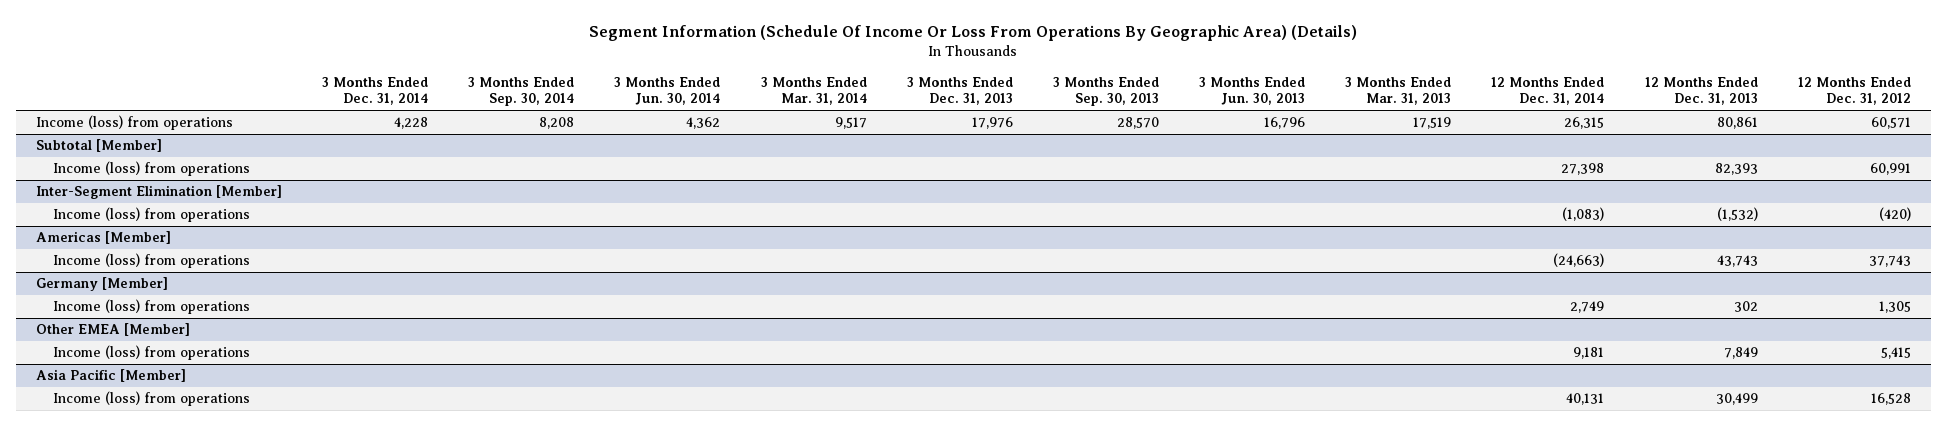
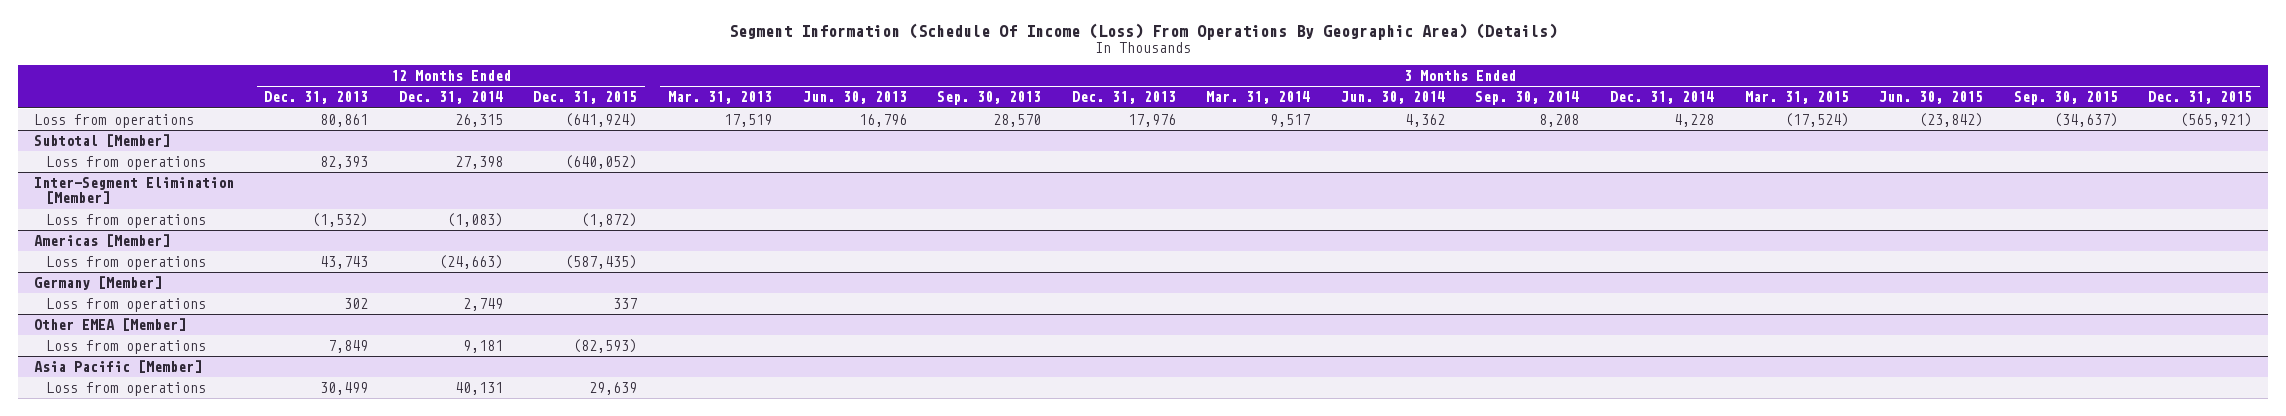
[589,25,1358,42] Segment Information (Schedule Of Income Or Loss From Operations By Geographic Area) (Details) -> [728,22,1557,40] Segment Information (Schedule Of Income (Loss) From Operations By Geographic Area) (Details)
[1797,76,1911,106] 12 Months Ended Dec. 31, 2012 -> none
none -> [533,91,638,105] Dec. 31, 2015
none -> [1744,91,1849,105] Mar. 31, 2015
none -> [1879,91,1984,105] Jun. 30, 2015
none -> [2013,91,2118,106] Sep. 30, 2015
none -> [2148,91,2253,105] Dec. 31, 2015
[35,115,233,131] Income (loss) from operations -> [33,114,194,129] Loss from operations
[52,161,250,177] Income (loss) from operations -> [46,156,207,171] Loss from operations
[52,207,250,223] Income (loss) from operations -> [46,214,207,229] Loss from operations
[52,253,250,269] Income (loss) from operations -> [46,256,207,271] Loss from operations
[52,299,250,315] Income (loss) from operations -> [46,298,207,313] Loss from operations
[52,345,250,361] Income (loss) from operations -> [46,340,207,355] Loss from operations
[52,391,250,407] Income (loss) from operations -> [46,382,207,397] Loss from operations

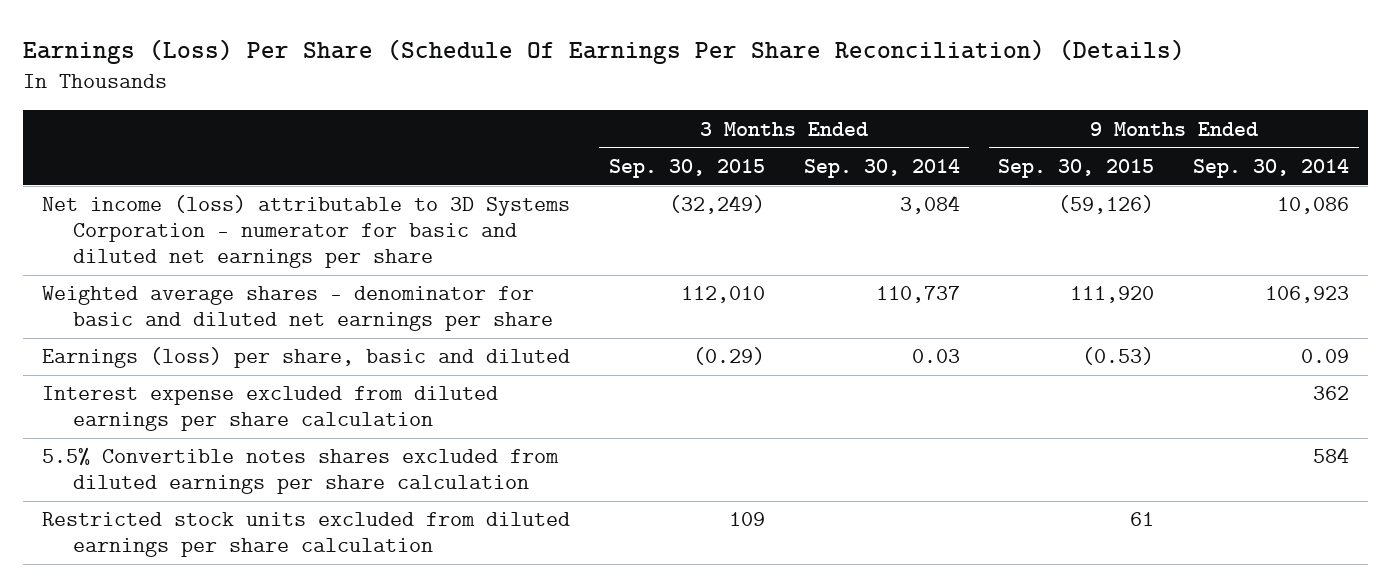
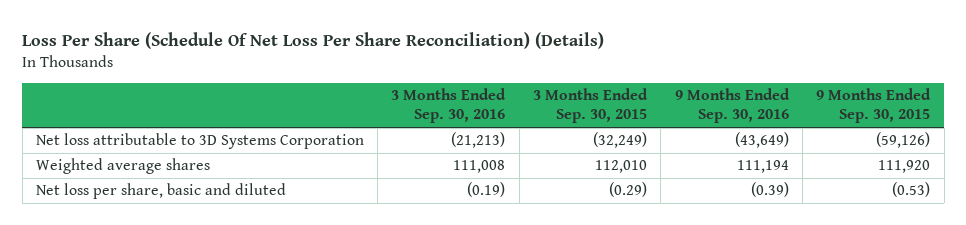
[22,38,1185,64] Earnings (Loss) Per Share (Schedule Of Earnings Per Share Reconciliation) (Details) -> [22,32,605,50] Loss Per Share (Schedule Of Net Loss Per Share Reconciliation) (Details)
[803,158,960,178] Sep. 30, 2014 -> none
[1193,158,1350,178] Sep. 30, 2014 -> none
none -> [391,88,507,124] 3 Months Ended Sep. 30, 2016
none -> [674,88,790,124] 9 Months Ended Sep. 30, 2016
[42,386,499,432] Interest expense excluded from diluted earnings per share calculation -> none
[42,447,560,495] 5.5% Convertible notes shares excluded from diluted earnings per share calculation -> none
[42,512,571,558] Restricted stock units excluded from diluted earnings per share calculation -> none
[42,195,571,269] Net income (loss) attributable to 3D Systems Corporation - numerator for basic and diluted net earnings per share -> [35,133,364,150] Net loss attributable to 3D Systems Corporation
[42,286,554,332] Weighted average shares - denominator for basic and diluted net earnings per share -> [35,158,210,175] Weighted average shares
[42,347,571,369] Earnings (loss) per share, basic and diluted -> [35,183,286,200] Net loss per share, basic and diluted

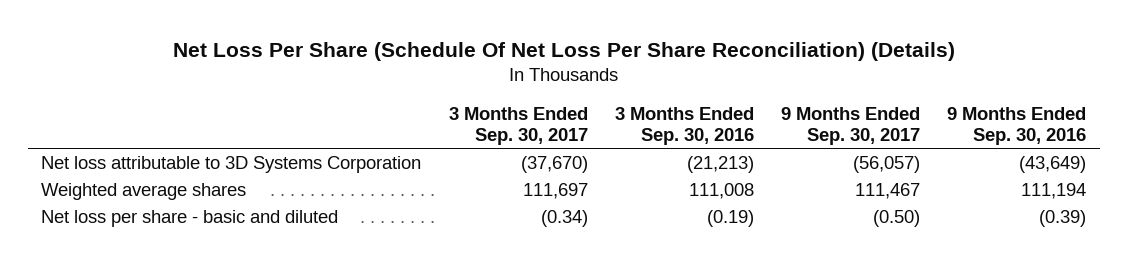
[22,32,605,50] Loss Per Share (Schedule Of Net Loss Per Share Reconciliation) (Details) -> [172,41,955,61] Net Loss Per Share (Schedule Of Net Loss Per Share Reconciliation) (Details)
[533,88,649,124] 3 Months Ended Sep. 30, 2015 -> none
[816,88,932,124] 9 Months Ended Sep. 30, 2015 -> none
none -> [448,106,588,146] 3 Months Ended Sep. 30, 2017
none -> [780,106,920,146] 9 Months Ended Sep. 30, 2017
[35,183,286,200] Net loss per share, basic and diluted -> [41,209,339,227] Net loss per share - basic and diluted

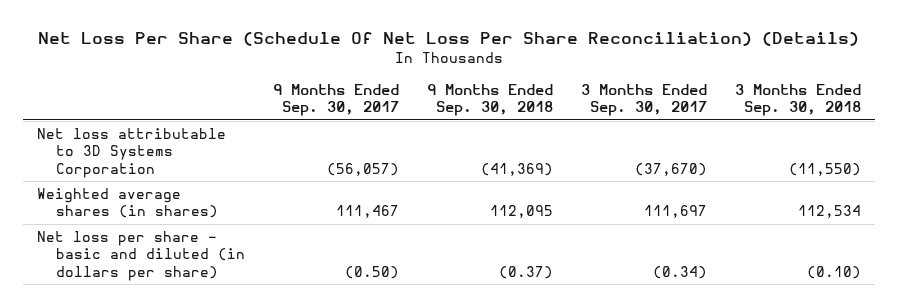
[614,106,754,146] 3 Months Ended Sep. 30, 2016 -> none
[947,106,1087,146] 9 Months Ended Sep. 30, 2016 -> none
none -> [426,83,553,117] 9 Months Ended Sep. 30, 2018
none -> [734,83,861,117] 3 Months Ended Sep. 30, 2018
[41,182,247,200] Weighted average shares -> [36,187,218,219] Weighted average shares (in shares)
[41,209,339,227] Net loss per share - basic and diluted -> [36,230,245,282] Net loss per share - basic and diluted (in dollars per share)

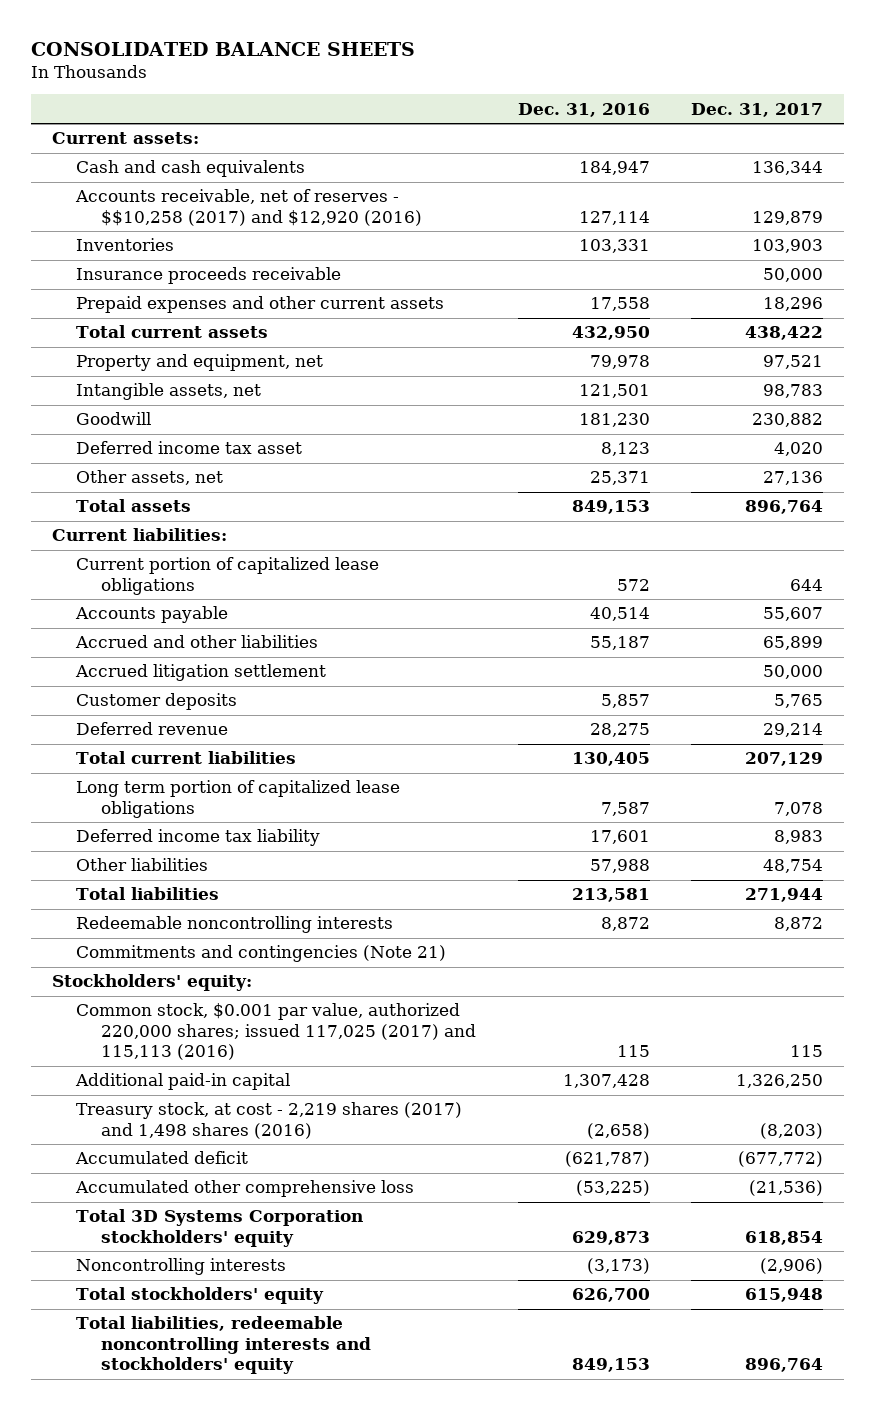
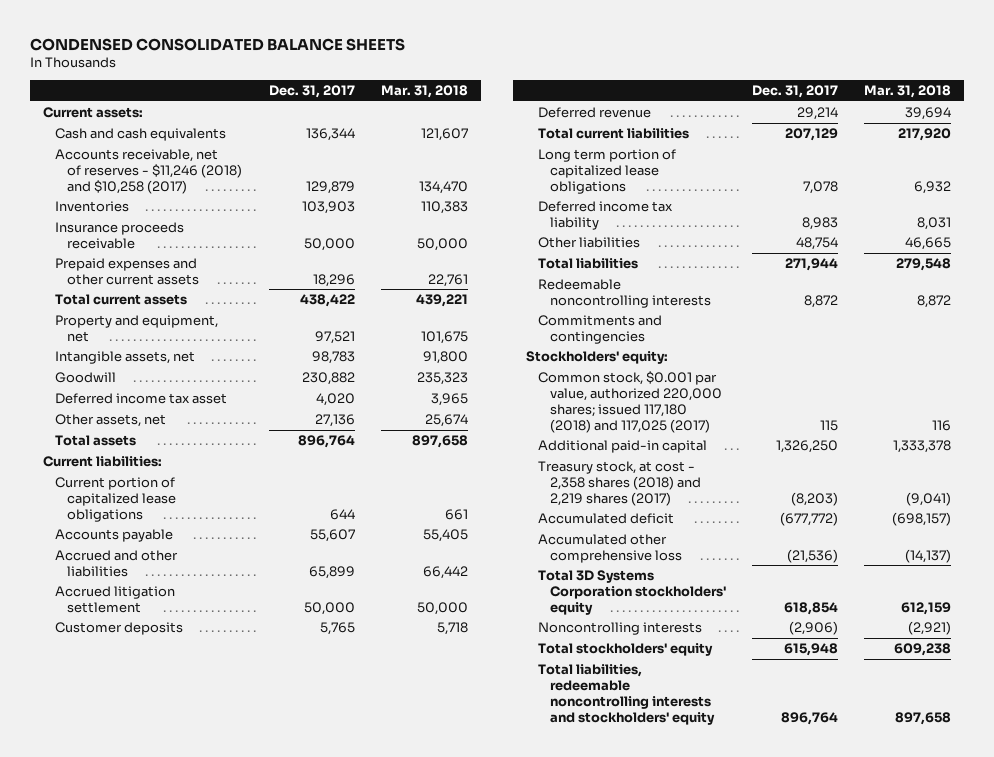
[30,41,415,56] CONSOLIDATED BALANCE SHEETS -> [29,37,405,51] CONDENSED CONSOLIDATED BALANCE SHEETS
[517,102,650,117] Dec. 31, 2016 -> none
none -> [380,85,468,99] Mar. 31, 2018
[75,189,422,226] Accounts receivable, net of reserves - $$10,258 (2017) and $12,920 (2016) -> [55,148,243,194] Accounts receivable, net of reserves - $11,246 (2018) and $10,258 (2017)
[76,945,447,963] Commitments and contingencies (Note 21) -> [538,314,663,344] Commitments and contingencies
[76,1003,476,1061] Common stock, $0.001 par value, authorized 220,000 shares; issued 117,025 (2017) and 115,113 (2016) -> [538,370,723,433] Common stock, $0.001 par value, authorized 220,000 shares; issued 117,180 (2018) and 117,025 (2017)
[76,1102,463,1139] Treasury stock, at cost - 2,219 shares (2017) and 1,498 shares (2016) -> [538,460,702,506] Treasury stock, at cost - 2,358 shares (2018) and 2,219 shares (2017)

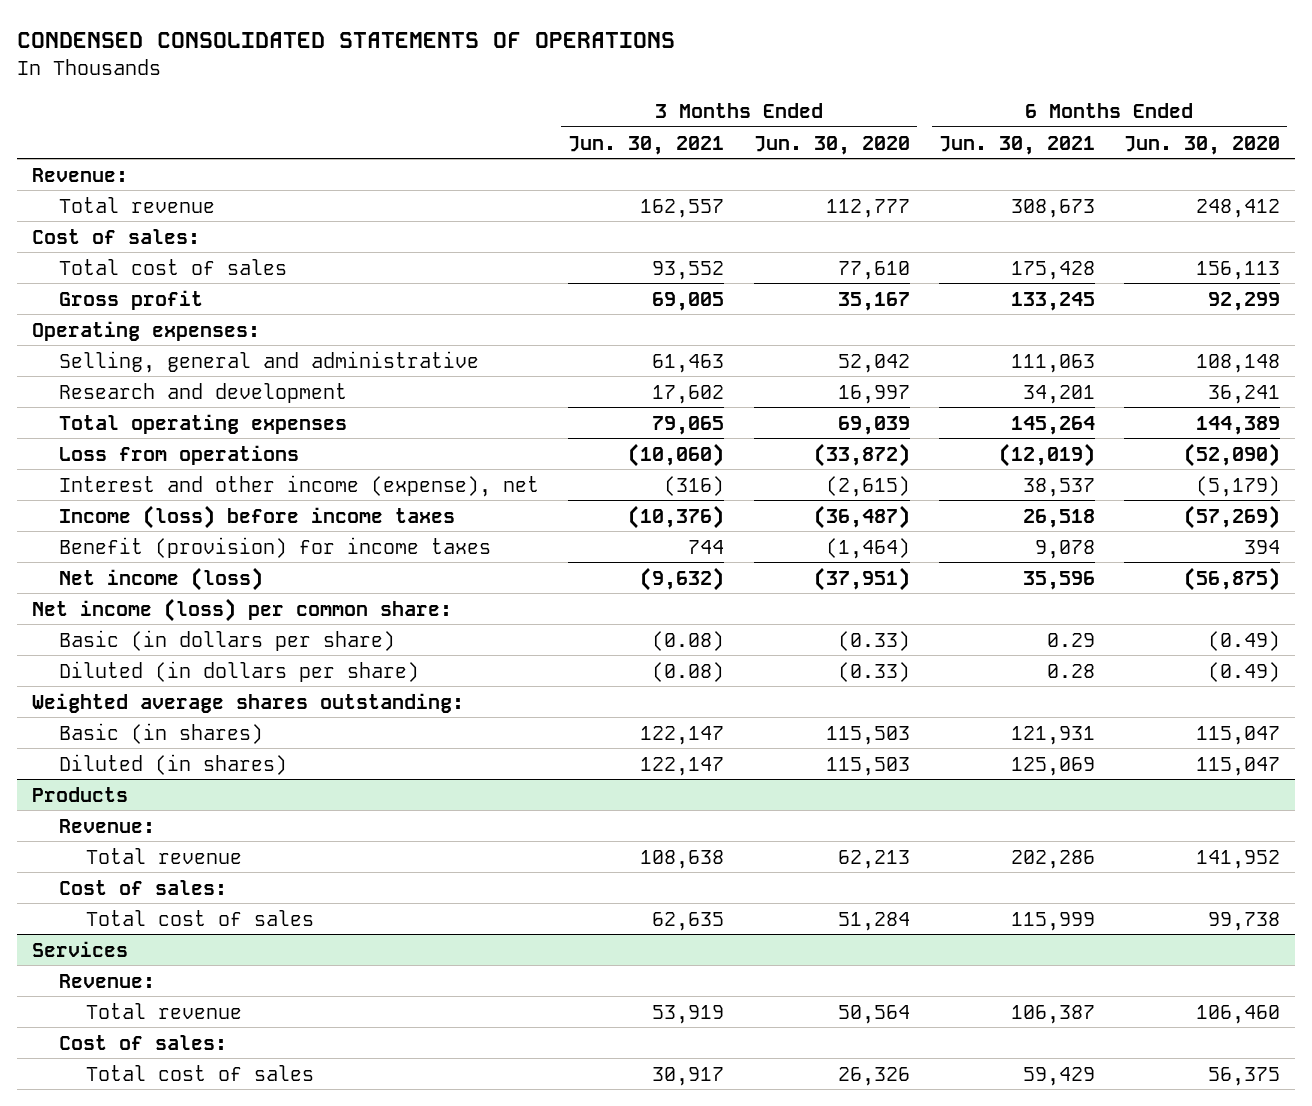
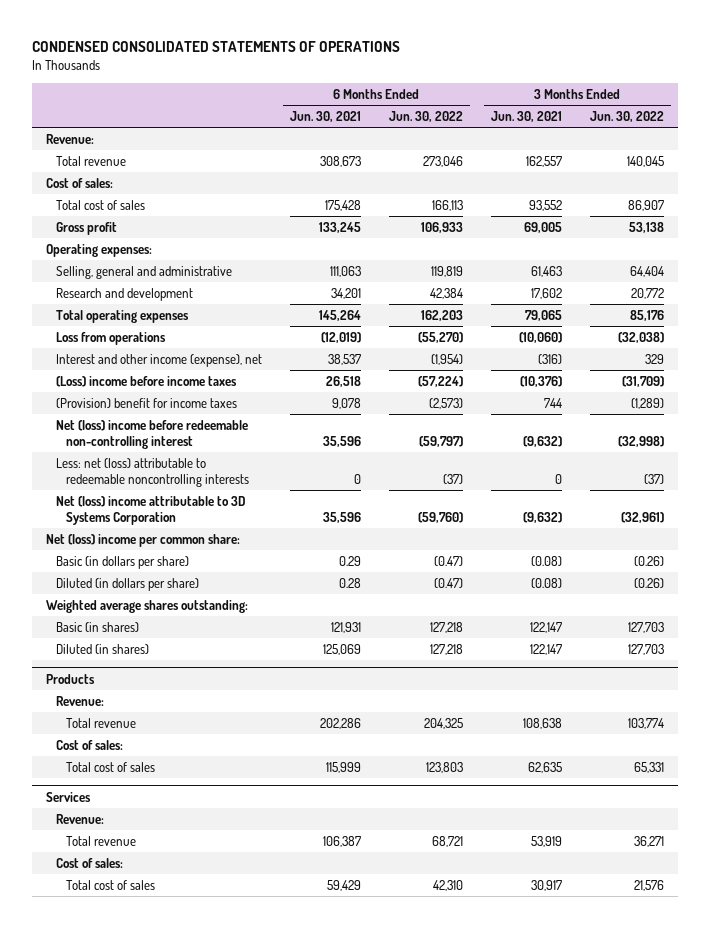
[753,135,910,155] Jun. 30, 2020 -> none
[1123,135,1280,155] Jun. 30, 2020 -> none
none -> [388,111,463,123] Jun. 30, 2022
none -> [589,111,664,123] Jun. 30, 2022
[59,504,456,529] Income (loss) before income taxes -> [56,375,238,387] (Loss) income before income taxes
[59,536,492,558] Benefit (provision) for income taxes -> [56,397,238,408] (Provision) benefit for income taxes
[59,566,264,591] Net income (loss) -> [56,419,249,449] Net (loss) income before redeemable non-controlling interest
none -> [56,457,250,487] Less: net (loss) attributable to redeemable noncontrolling interests
none -> [56,495,247,525] Net (loss) income attributable to 3D Systems Corporation
[32,597,453,622] Net income (loss) per common share: -> [46,533,241,547] Net (loss) income per common share:

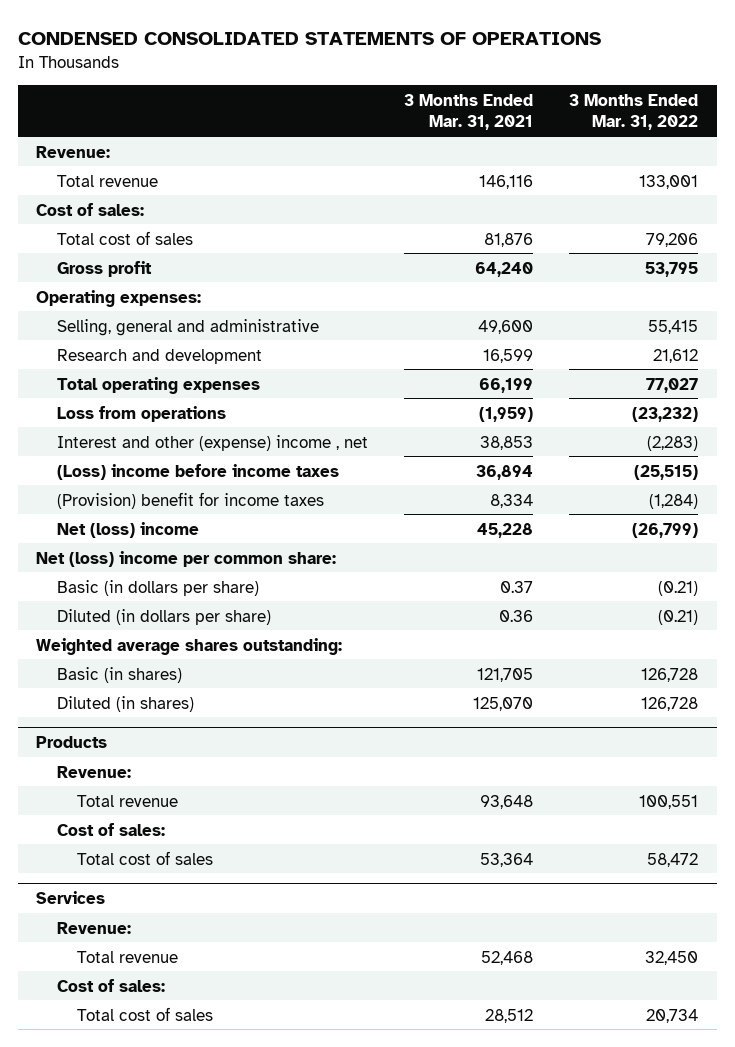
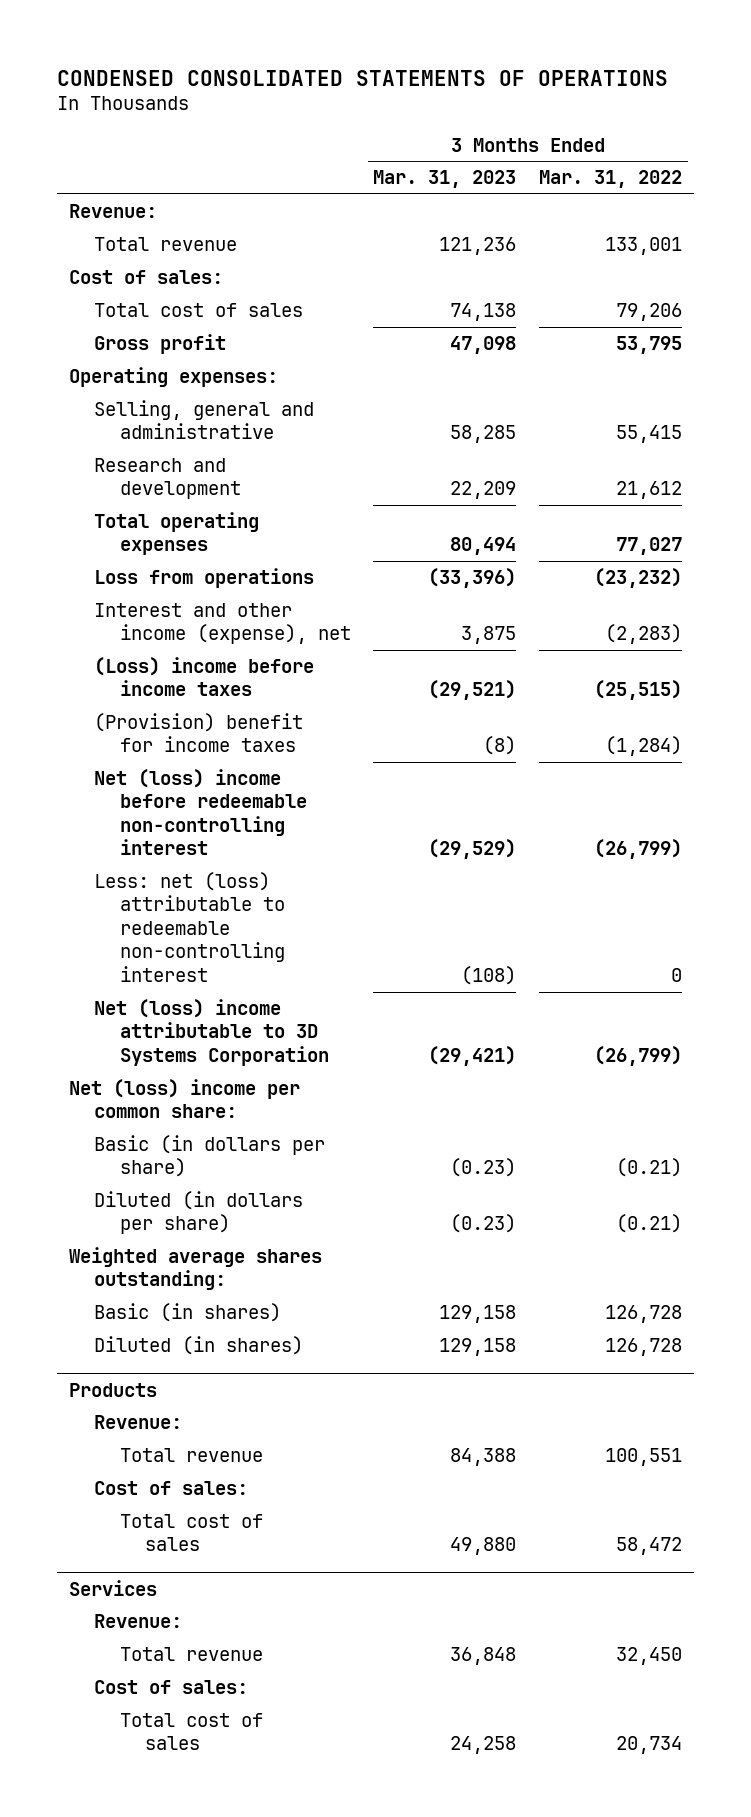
[404,93,534,131] 3 Months Ended Mar. 31, 2021 -> none
none -> [373,170,517,189] Mar. 31, 2023
[56,434,368,451] Interest and other (expense) income , net -> [94,602,351,645] Interest and other income (expense), net
[56,521,199,538] Net (loss) income -> [94,768,307,856] Net (loss) income before redeemable non-controlling interest
none -> [94,871,285,982] Less: net (loss) attributable to redeemable non-controlling interest
none -> [94,998,329,1066] Net (loss) income attributable to 3D Systems Corporation

